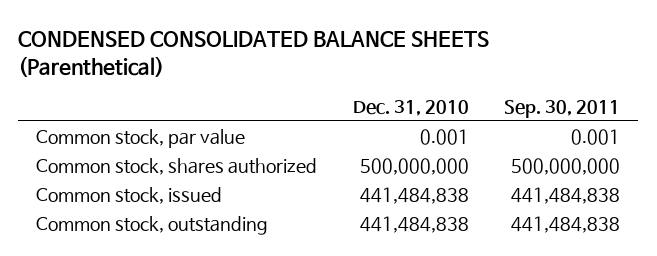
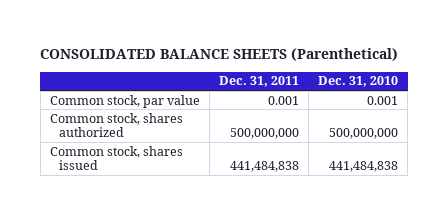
[18,31,490,77] CONDENSED CONSOLIDATED BALANCE SHEETS (Parenthetical) -> [40,48,399,62] CONSOLIDATED BALANCE SHEETS (Parenthetical)
[504,99,621,118] Sep. 30, 2011 -> none
none -> [218,76,299,88] Dec. 31, 2011
[36,215,269,235] Common stock, outstanding -> none
[36,186,223,204] Common stock, issued -> [49,145,183,171] Common stock, shares issued

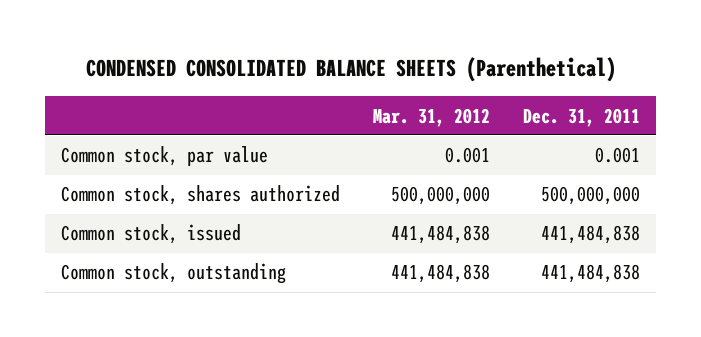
[40,48,399,62] CONSOLIDATED BALANCE SHEETS (Parenthetical) -> [85,57,616,83] CONDENSED CONSOLIDATED BALANCE SHEETS (Parenthetical)
[318,76,399,88] Dec. 31, 2010 -> none
none -> [373,107,491,127] Mar. 31, 2012
[49,145,183,171] Common stock, shares issued -> [61,224,242,245] Common stock, issued
none -> [61,263,287,285] Common stock, outstanding

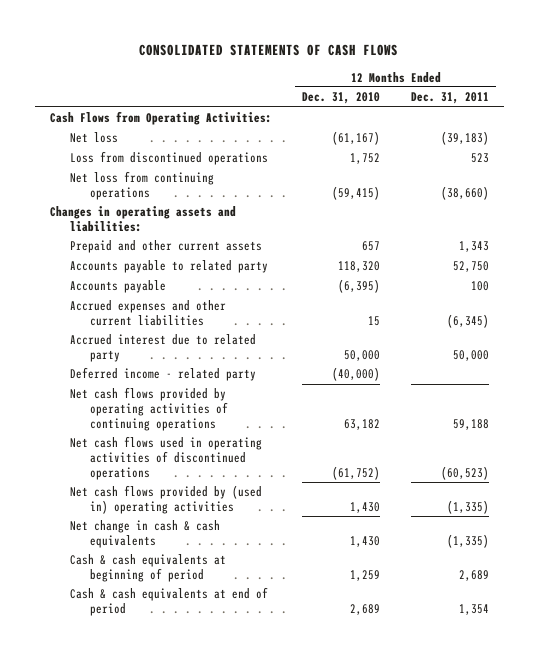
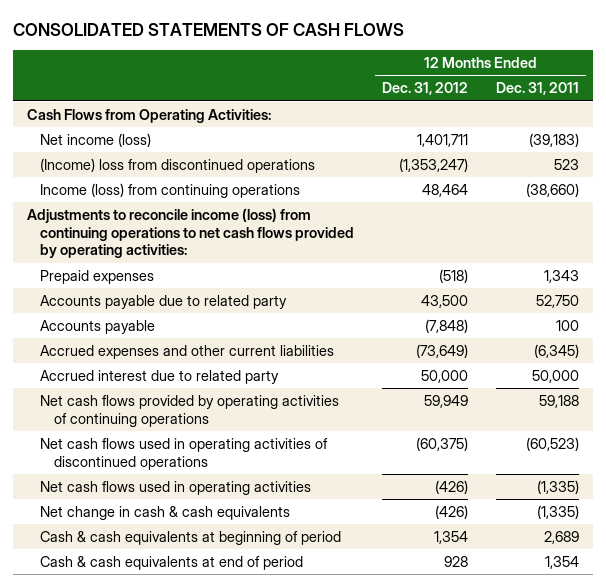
[302,92,381,105] Dec. 31, 2010 -> none
none -> [382,82,469,96] Dec. 31, 2012
[50,206,237,232] Changes in operating assets and liabilities: -> none
[70,132,119,144] Net loss -> [40,132,152,147] Net income (loss)
[70,151,269,166] Loss from discontinued operations -> [40,157,316,173] (Income) loss from discontinued operations
[70,171,215,200] Net loss from continuing operations -> [40,182,301,198] Income (loss) from continuing operations
none -> [27,207,355,259] Adjustments to reconcile income (loss) from continuing operations to net cash flows provided by operating activities:
[70,240,263,254] Prepaid and other current assets -> [40,269,155,284] Prepaid expenses
[70,260,269,274] Accounts payable to related party -> [40,294,288,309] Accounts payable due to related party
[70,367,257,382] Deferred income - related party -> none
[70,485,263,514] Net cash flows provided by (used in) operating activities -> [40,480,312,495] Net cash flows used in operating activities

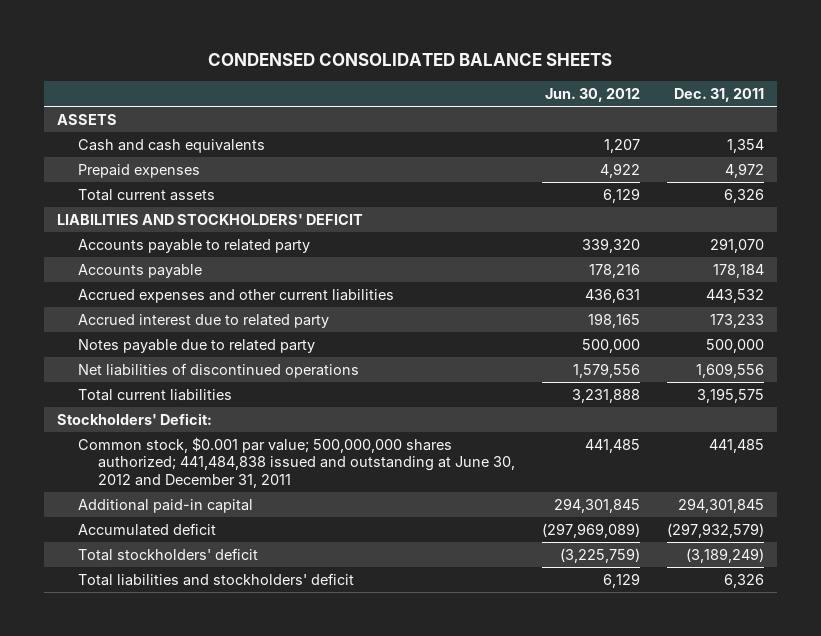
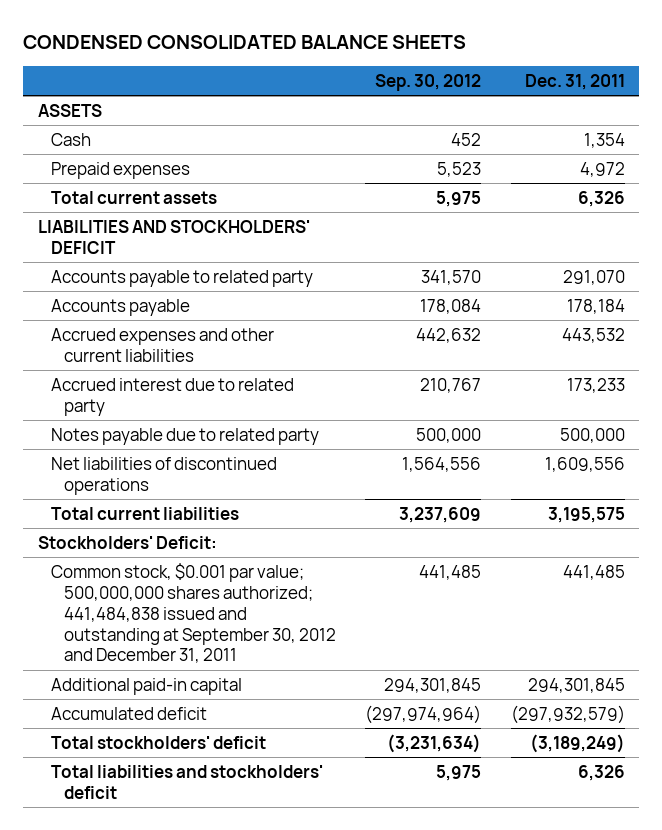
[545,88,641,103] Jun. 30, 2012 -> none
none -> [375,73,482,91] Sep. 30, 2012
[77,139,265,154] Cash and cash equivalents -> [50,132,91,146] Cash
[77,437,516,488] Common stock, $0.001 par value; 500,000,000 shares authorized; 441,484,838 issued and outstanding at June 30, 2012 and December 31, 2011 -> [50,562,336,664] Common stock, $0.001 par value; 500,000,000 shares authorized; 441,484,838 issued and outstanding at September 30, 2012 and December 31, 2011

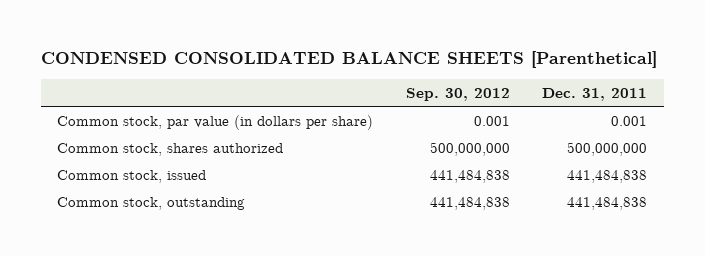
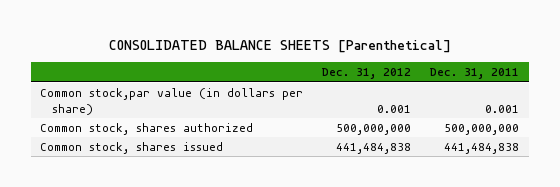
[40,50,657,68] CONDENSED CONSOLIDATED BALANCE SHEETS [Parenthetical] -> [108,39,451,53] CONSOLIDATED BALANCE SHEETS [Parenthetical]
[405,87,510,101] Sep. 30, 2012 -> none
none -> [322,68,412,80] Dec. 31, 2012
[57,114,374,130] Common stock, par value (in dollars per share) -> [40,87,304,115] Common stock,par value (in dollars per share)
[57,196,246,210] Common stock, outstanding -> none
[57,169,207,183] Common stock, issued -> [40,141,224,154] Common stock, shares issued

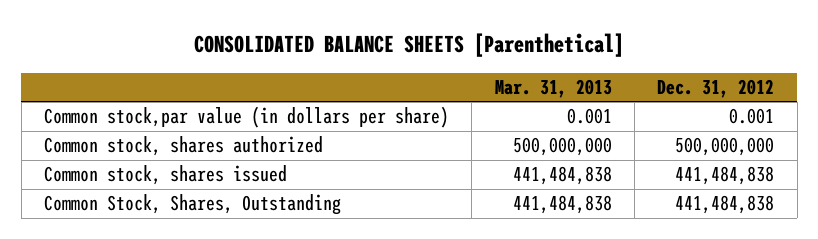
[430,68,520,80] Dec. 31, 2011 -> none
none -> [494,79,612,99] Mar. 31, 2013
none -> [43,194,341,216] Common Stock, Shares, Outstanding

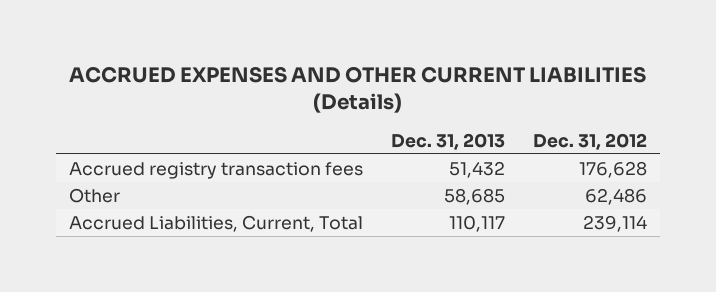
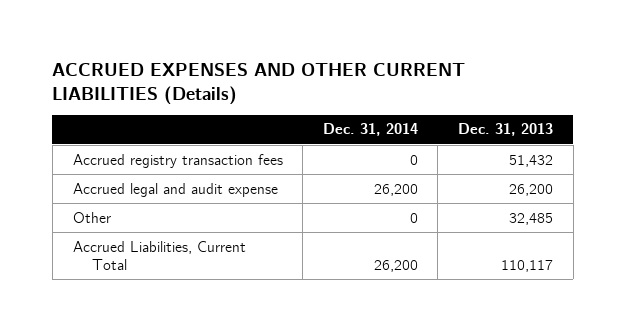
[532,132,647,150] Dec. 31, 2012 -> none
none -> [322,123,418,137] Dec. 31, 2014
none -> [72,182,278,197] Accrued legal and audit expense
[444,188,506,206] 58,685 -> [508,212,553,225] 32,485
[69,215,364,233] Accrued Liabilities, Current, Total -> [72,240,246,270] Accrued Liabilities, Current Total

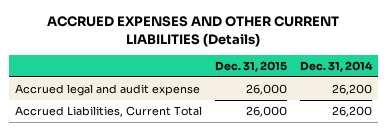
[457,123,553,137] Dec. 31, 2013 -> none
none -> [214,61,287,73] Dec. 31, 2015
[72,153,283,168] Accrued registry transaction fees -> none
[72,211,111,223] Other -> none

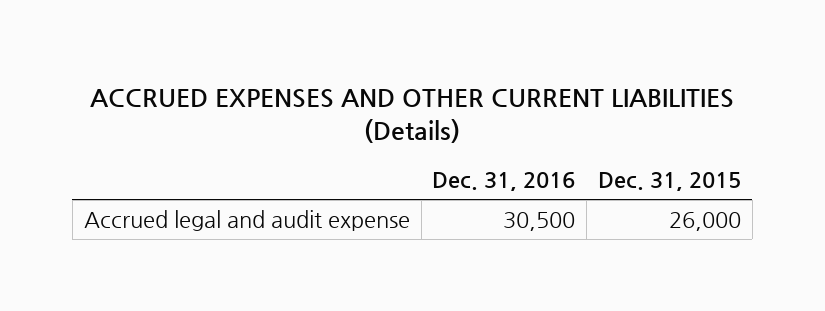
[299,61,373,73] Dec. 31, 2014 -> none
none -> [432,171,576,191] Dec. 31, 2016
[15,105,203,117] Accrued Liabilities, Current Total -> none

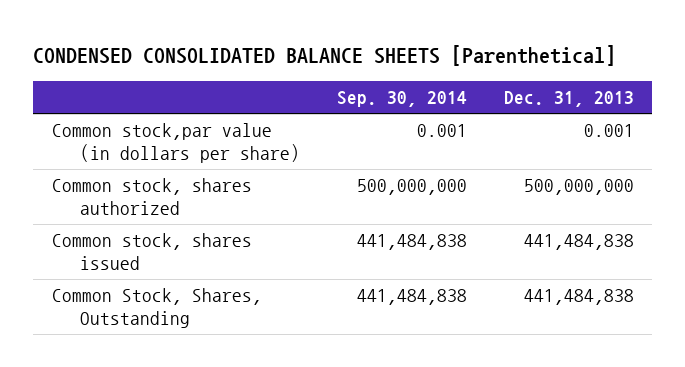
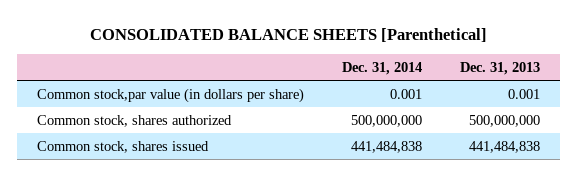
[33,45,617,67] CONDENSED CONSOLIDATED BALANCE SHEETS [Parenthetical] -> [89,27,487,42] CONSOLIDATED BALANCE SHEETS [Parenthetical]
[336,91,467,108] Sep. 30, 2014 -> none
none -> [342,61,423,75] Dec. 31, 2014
[51,288,262,328] Common Stock, Shares, Outstanding -> none

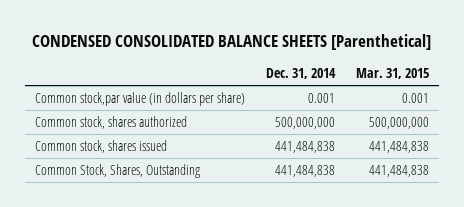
[89,27,487,42] CONSOLIDATED BALANCE SHEETS [Parenthetical] -> [32,33,432,50] CONDENSED CONSOLIDATED BALANCE SHEETS [Parenthetical]
[460,61,541,75] Dec. 31, 2013 -> none
none -> [356,68,430,80] Mar. 31, 2015
none -> [35,164,201,179] Common Stock, Shares, Outstanding

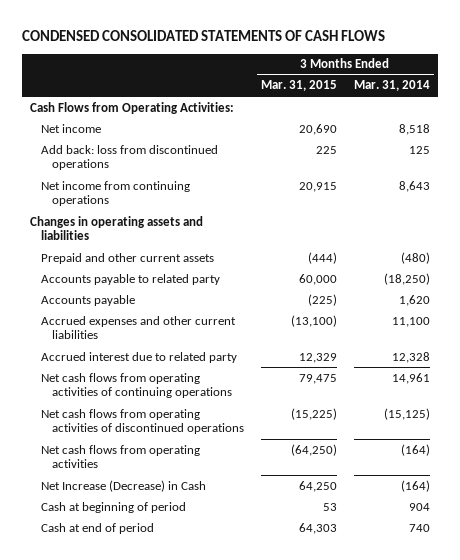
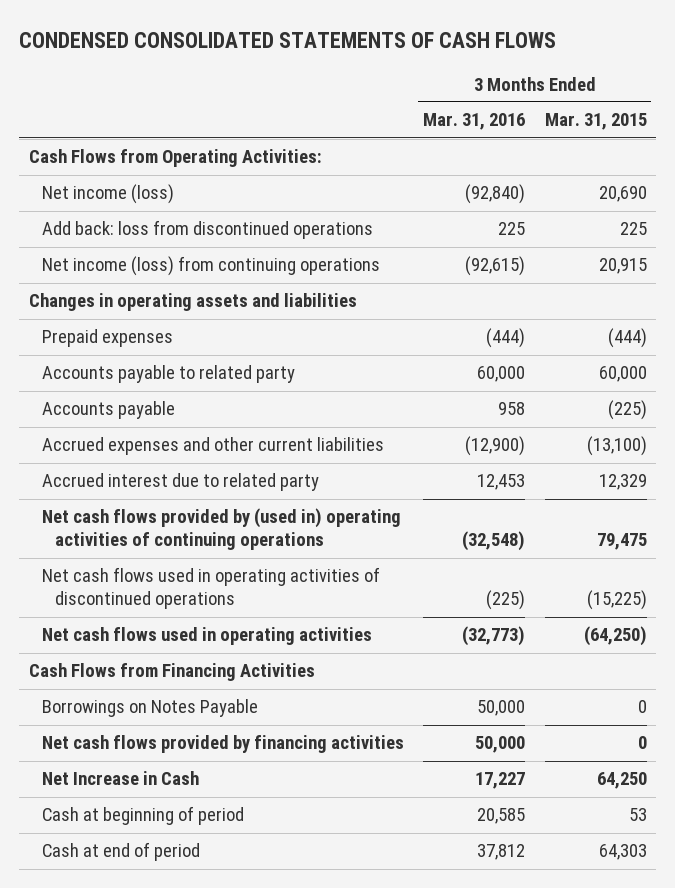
[353,80,430,92] Mar. 31, 2014 -> none
none -> [423,113,526,131] Mar. 31, 2016
[41,123,102,133] Net income -> [41,184,174,205] Net income (loss)
[41,180,191,207] Net income from continuing operations -> [41,256,380,277] Net income (loss) from continuing operations
[41,252,215,264] Prepaid and other current assets -> [41,329,173,348] Prepaid expenses
[41,372,232,399] Net cash flows from operating activities of continuing operations -> [41,508,401,551] Net cash flows provided by (used in) operating activities of continuing operations
[41,408,244,435] Net cash flows from operating activities of discontinued operations -> [41,567,380,610] Net cash flows used in operating activities of discontinued operations
[41,444,201,469] Net cash flows from operating activities -> [41,627,372,646] Net cash flows used in operating activities
none -> [28,663,315,682] Cash Flows from Financing Activities
none -> [41,699,258,718] Borrowings on Notes Payable
none -> [41,735,404,754] Net cash flows provided by financing activities
[41,479,207,492] Net Increase (Decrease) in Cash -> [41,771,199,786] Net Increase in Cash

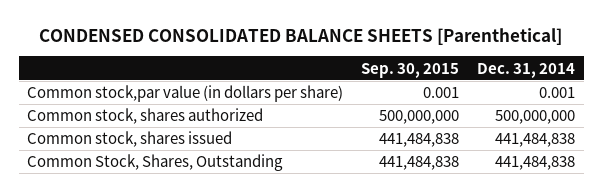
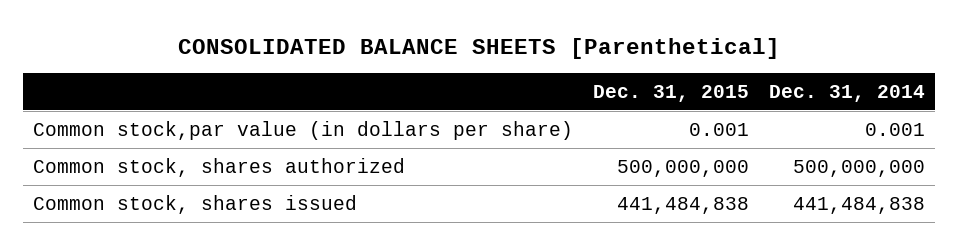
[39,27,563,45] CONDENSED CONSOLIDATED BALANCE SHEETS [Parenthetical] -> [178,37,781,59] CONSOLIDATED BALANCE SHEETS [Parenthetical]
[361,62,460,78] Sep. 30, 2015 -> none
none -> [593,84,750,102] Dec. 31, 2015
[27,154,284,172] Common Stock, Shares, Outstanding -> none

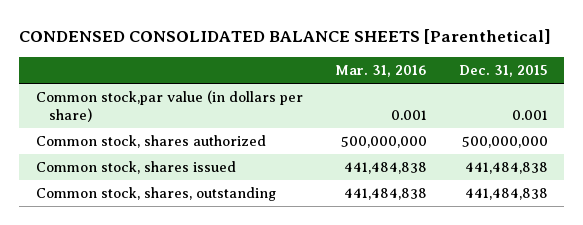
[178,37,781,59] CONSOLIDATED BALANCE SHEETS [Parenthetical] -> [19,29,552,45] CONDENSED CONSOLIDATED BALANCE SHEETS [Parenthetical]
[769,84,926,102] Dec. 31, 2014 -> none
none -> [334,65,427,78] Mar. 31, 2016
none -> [35,187,276,202] Common stock, shares, outstanding

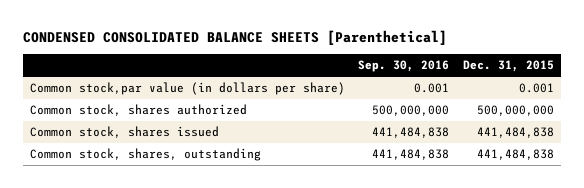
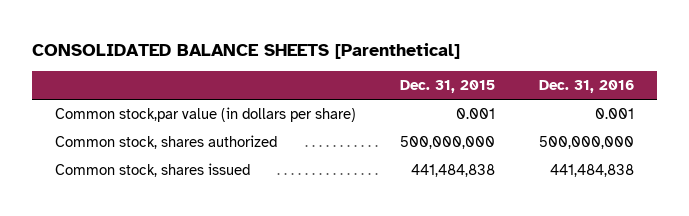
[23,29,448,45] CONDENSED CONSOLIDATED BALANCE SHEETS [Parenthetical] -> [32,42,461,59] CONSOLIDATED BALANCE SHEETS [Parenthetical]
[358,60,450,73] Sep. 30, 2016 -> none
none -> [539,80,635,94] Dec. 31, 2016
[29,148,261,162] Common stock, shares, outstanding -> none

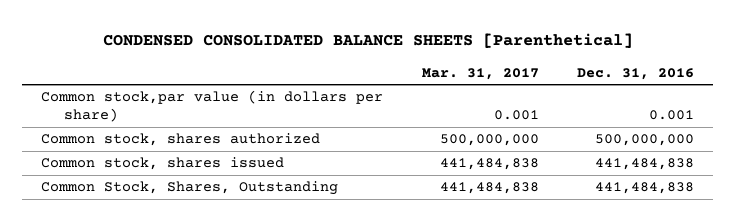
[32,42,461,59] CONSOLIDATED BALANCE SHEETS [Parenthetical] -> [102,33,633,49] CONDENSED CONSOLIDATED BALANCE SHEETS [Parenthetical]
[400,80,496,94] Dec. 31, 2015 -> none
none -> [421,67,539,80] Mar. 31, 2017
none -> [41,181,339,196] Common Stock, Shares, Outstanding

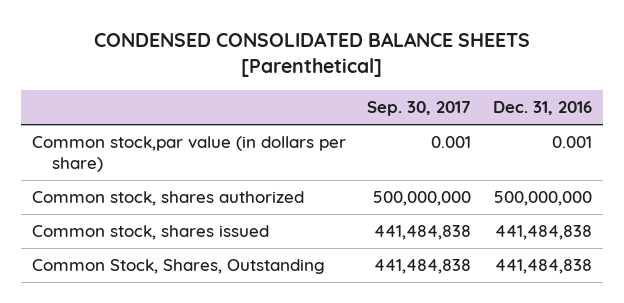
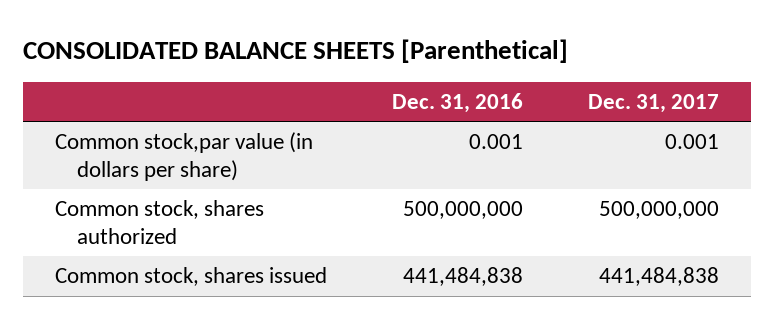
[93,32,530,78] CONDENSED CONSOLIDATED BALANCE SHEETS [Parenthetical] -> [22,38,568,63] CONSOLIDATED BALANCE SHEETS [Parenthetical]
[367,101,472,117] Sep. 30, 2017 -> none
none -> [587,93,719,113] Dec. 31, 2017
[32,258,326,274] Common Stock, Shares, Outstanding -> none

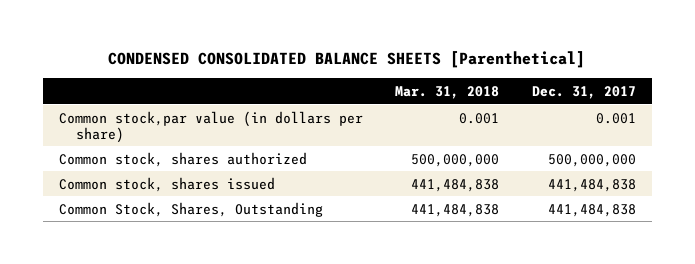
[22,38,568,63] CONSOLIDATED BALANCE SHEETS [Parenthetical] -> [108,51,586,69] CONDENSED CONSOLIDATED BALANCE SHEETS [Parenthetical]
[392,92,524,113] Dec. 31, 2016 -> none
none -> [395,85,500,99] Mar. 31, 2018
none -> [58,201,323,217] Common Stock, Shares, Outstanding

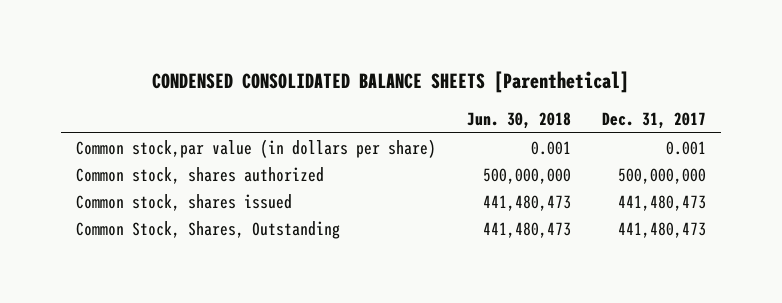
[395,85,500,99] Mar. 31, 2018 -> none
none -> [467,112,572,130] Jun. 30, 2018
[547,178,636,192] 441,484,838 -> [617,194,706,211] 441,480,473
[547,203,636,217] 441,484,838 -> [617,221,706,238] 441,480,473

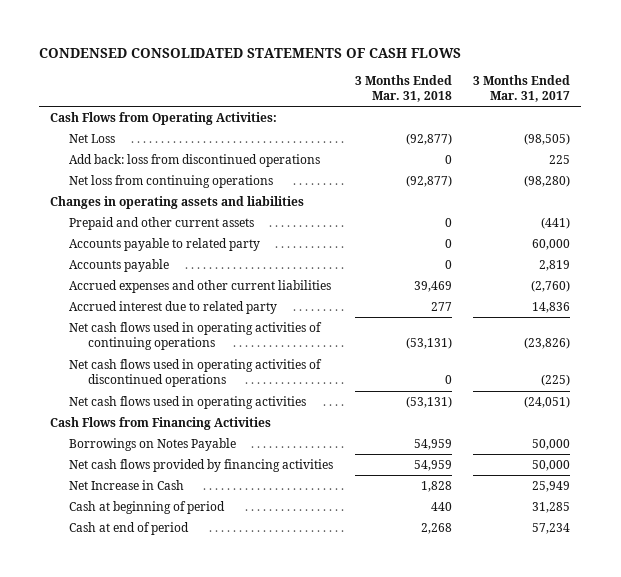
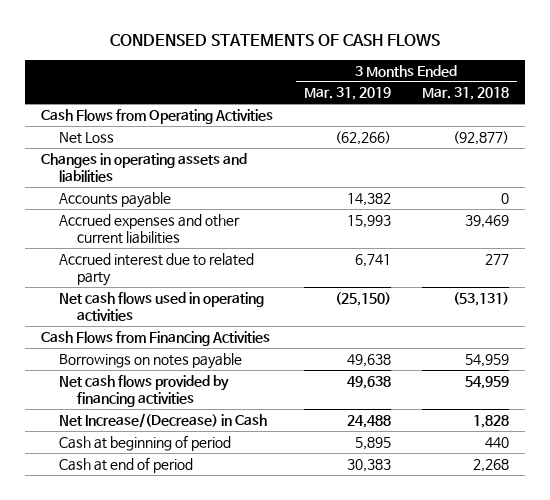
[39,47,462,58] CONDENSED CONSOLIDATED STATEMENTS OF CASH FLOWS -> [109,34,440,47] CONDENSED STATEMENTS OF CASH FLOWS
[473,74,571,103] 3 Months Ended Mar. 31, 2017 -> none
none -> [303,87,391,101] Mar. 31, 2019
[50,111,278,125] Cash Flows from Operating Activities: -> [40,108,273,124] Cash Flows from Operating Activities
[68,153,320,167] Add back: loss from discontinued operations -> none
[68,174,273,188] Net loss from continuing operations -> none
[68,216,254,230] Prepaid and other current assets -> none
[68,237,260,251] Accounts payable to related party -> none
[68,321,322,351] Net cash flows used in operating activities of continuing operations -> none
[68,358,322,388] Net cash flows used in operating activities of discontinued operations -> none
[68,437,236,451] Borrowings on Notes Payable -> [58,352,242,369] Borrowings on notes payable
[68,479,184,490] Net Increase in Cash -> [58,412,267,428] Net Increase/(Decrease) in Cash

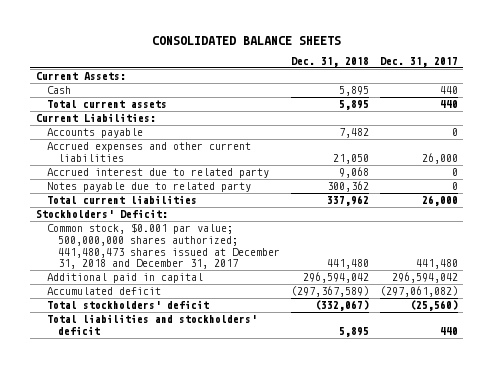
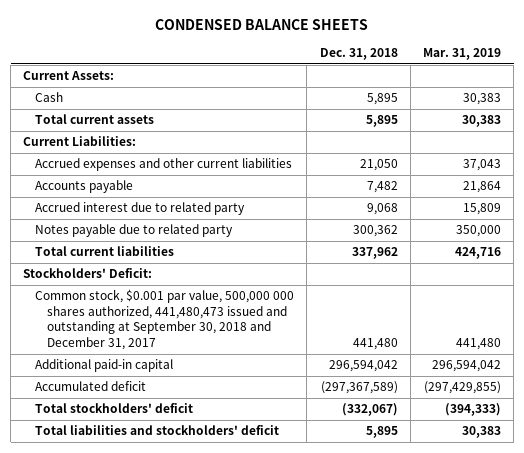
[151,35,341,45] CONSOLIDATED BALANCE SHEETS -> [155,18,369,30] CONDENSED BALANCE SHEETS
[379,56,458,67] Dec. 31, 2017 -> none
none -> [422,48,501,61] Mar. 31, 2019
[46,128,143,139] Accounts payable -> [35,180,134,194] Accounts payable
[46,223,280,270] Common stock, $0.001 par value; 500,000,000 shares authorized; 441,480,473 shares issued at December 31, 2018 and December 31, 2017 -> [35,289,295,350] Common stock, $0.001 par value, 500,000 000 shares authorized, 441,480,473 issued and outstanding at September 30, 2018 and December 31, 2017
[46,273,203,284] Additional paid in capital -> [35,359,174,373] Additional paid-in capital

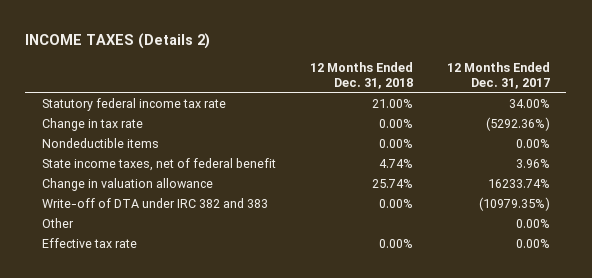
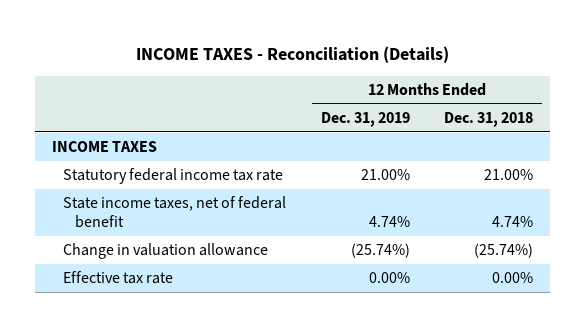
[25,32,211,49] INCOME TAXES (Details 2) -> [135,45,449,63] INCOME TAXES - Reconciliation (Details)
[446,61,550,89] 12 Months Ended Dec. 31, 2017 -> none
none -> [320,112,410,128] Dec. 31, 2019
none -> [52,141,158,153] INCOME TAXES
[41,117,143,131] Change in tax rate -> none
[41,137,159,148] Nondeductible items -> none
[41,197,268,208] Write-off of DTA under IRC 382 and 383 -> none
[41,217,74,228] Other -> none
[371,178,413,188] 25.74% -> [474,243,534,259] (25.74%)

